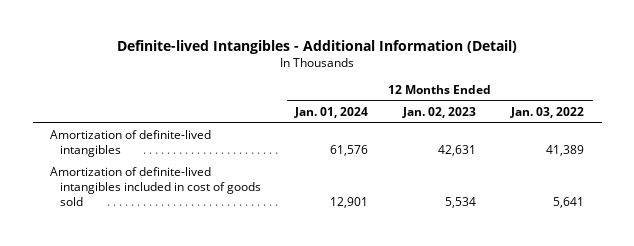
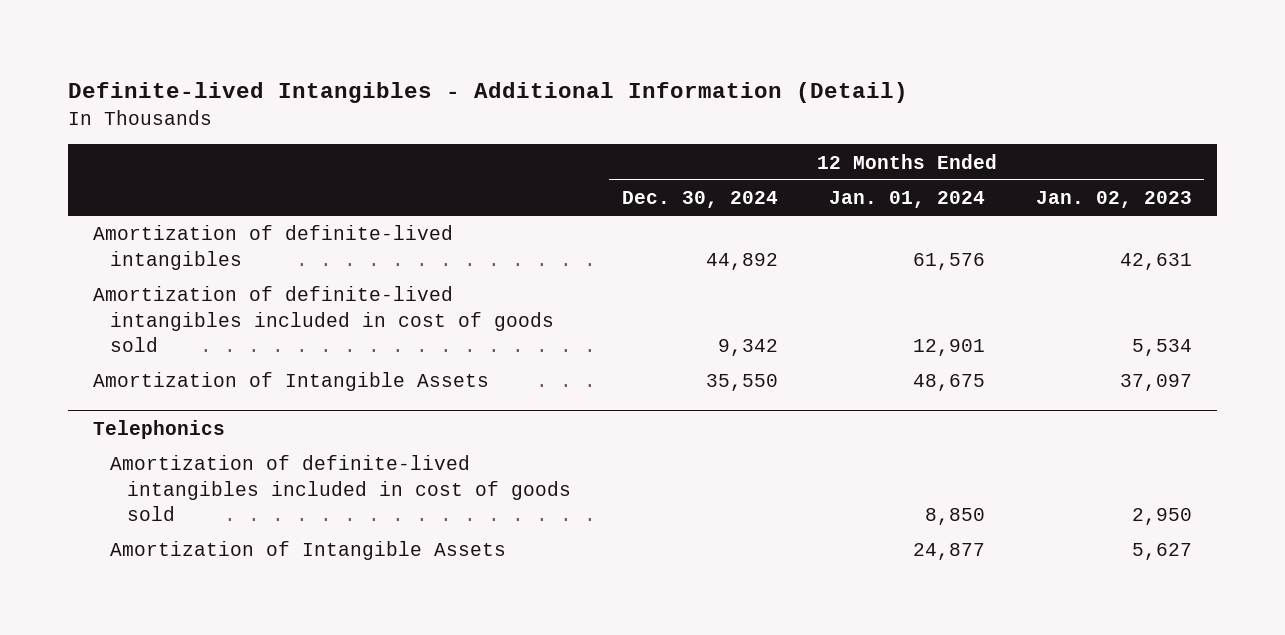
[510,106,585,118] Jan. 03, 2022 -> none
none -> [621,191,778,209] Dec. 30, 2024
none -> [93,372,490,392] Amortization of Intangible Assets
none -> [93,419,226,439] Telephonics
none -> [110,455,572,521] Amortization of definite-lived intangibles included in cost of goods sold
none -> [110,541,507,561] Amortization of Intangible Assets

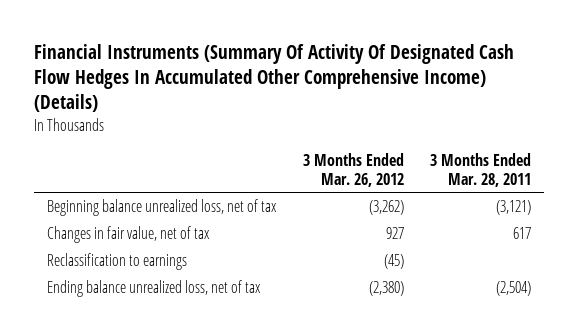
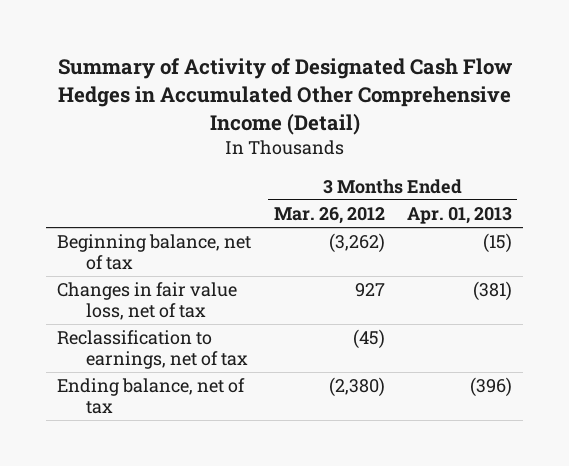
[34,43,515,112] Financial Instruments (Summary Of Activity Of Designated Cash Flow Hedges In Accumulated Other Comprehensive Income) (Details) -> [57,58,512,136] Summary of Activity of Designated Cash Flow Hedges in Accumulated Other Comprehensive Income (Detail)
[430,152,532,187] 3 Months Ended Mar. 28, 2011 -> none
none -> [406,207,512,225] Apr. 01, 2013
[47,199,278,217] Beginning balance unrealized loss, net of tax -> [57,234,252,270] Beginning balance, net of tax
[47,226,211,244] Changes in fair value, net of tax -> [57,282,238,320] Changes in fair value loss, net of tax
[47,253,188,271] Reclassification to earnings -> [57,330,249,369] Reclassification to earnings, net of tax
[47,280,262,298] Ending balance unrealized loss, net of tax -> [57,378,246,414] Ending balance, net of tax

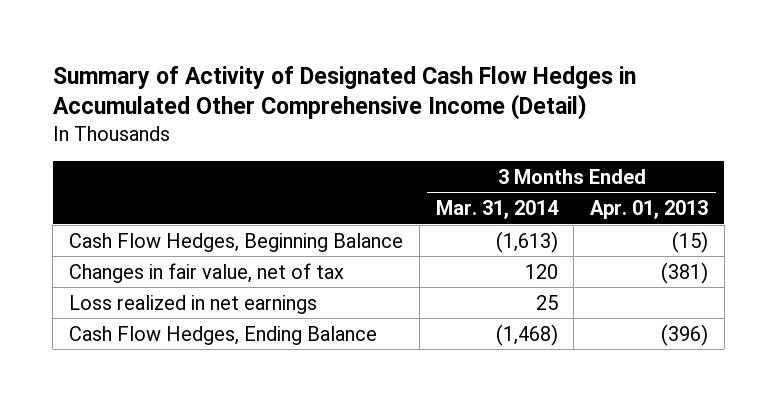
[273,207,385,225] Mar. 26, 2012 -> none
none -> [435,200,559,220] Mar. 31, 2014
[57,330,249,369] Reclassification to earnings, net of tax -> none
[57,234,252,270] Beginning balance, net of tax -> [69,232,404,252] Cash Flow Hedges, Beginning Balance
[57,282,238,320] Changes in fair value loss, net of tax -> [69,262,345,283] Changes in fair value, net of tax
none -> [69,294,318,314] Loss realized in net earnings
[57,378,246,414] Ending balance, net of tax -> [69,325,378,345] Cash Flow Hedges, Ending Balance

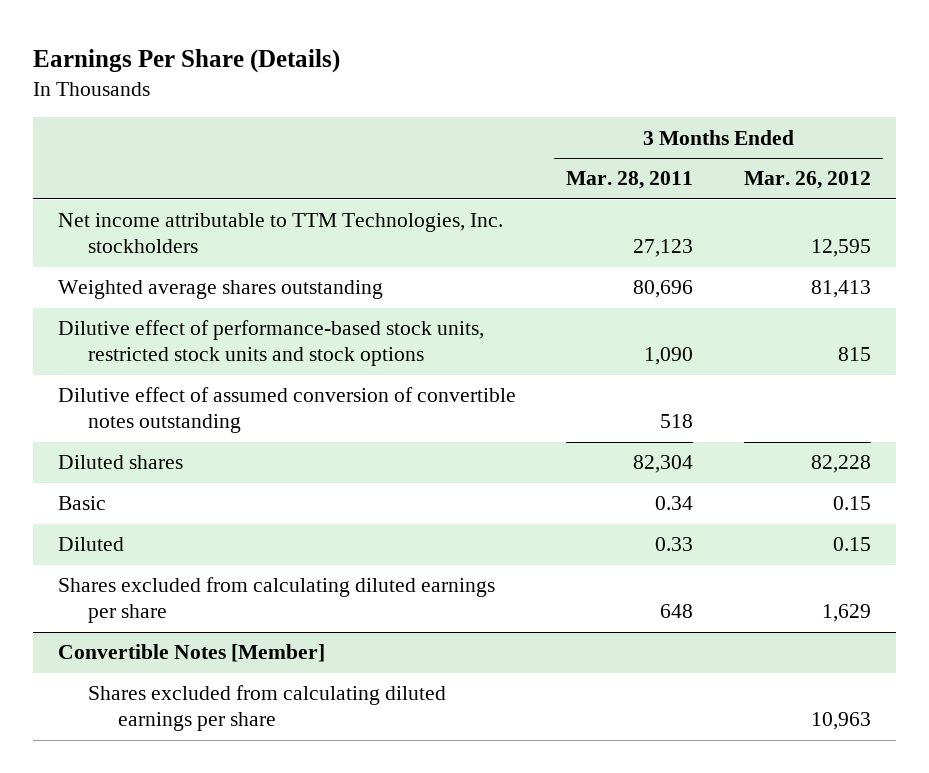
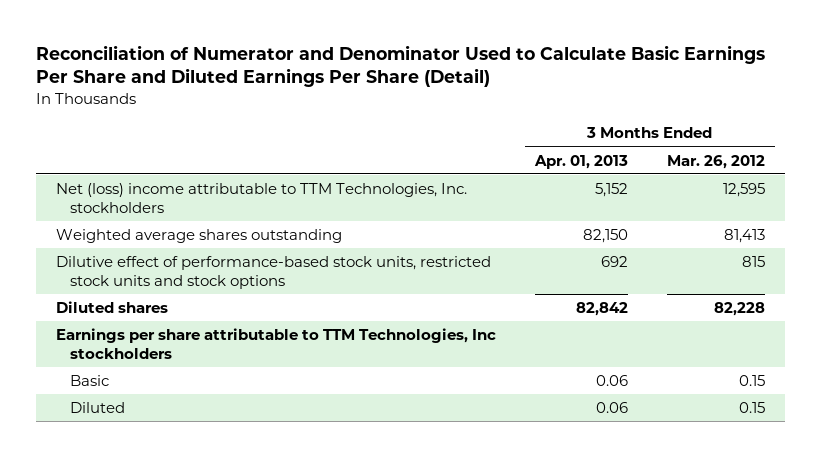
[33,48,341,73] Earnings Per Share (Details) -> [36,44,766,88] Reconciliation of Numerator and Denominator Used to Calculate Basic Earnings Per Share and Diluted Earnings Per Share (Detail)
[566,171,694,190] Mar. 28, 2011 -> none
none -> [534,154,629,169] Apr. 01, 2013
[58,213,504,254] Net income attributable to TTM Technologies, Inc. stockholders -> [55,183,467,213] Net (loss) income attributable to TTM Technologies, Inc. stockholders
[58,387,517,434] Dilutive effect of assumed conversion of convertible notes outstanding -> none
none -> [55,328,496,359] Earnings per share attributable to TTM Technologies, Inc stockholders
[58,577,496,624] Shares excluded from calculating diluted earnings per share -> none
[58,644,326,663] Convertible Notes [Member] -> none
[87,685,446,732] Shares excluded from calculating diluted earnings per share -> none

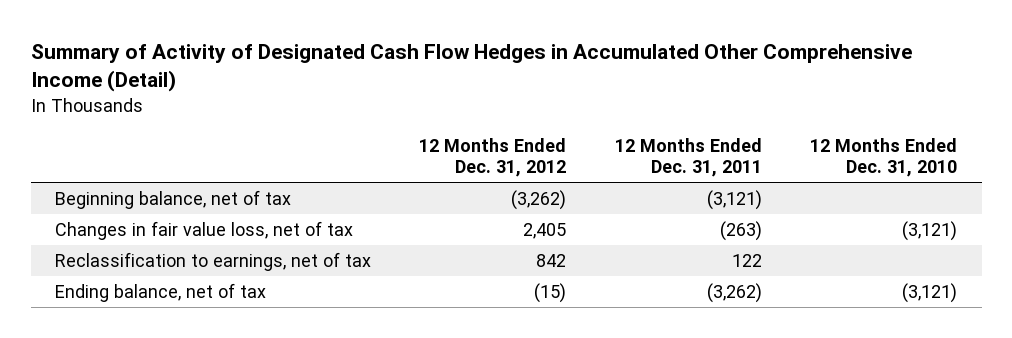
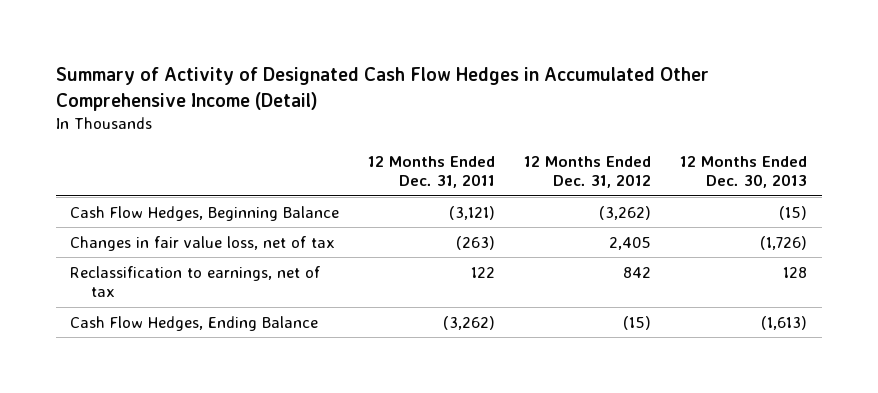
[810,137,958,178] 12 Months Ended Dec. 31, 2010 -> none
none -> [680,155,808,189] 12 Months Ended Dec. 30, 2013
[54,189,291,209] Beginning balance, net of tax -> [70,205,340,221] Cash Flow Hedges, Beginning Balance
[54,282,266,302] Ending balance, net of tax -> [70,315,319,331] Cash Flow Hedges, Ending Balance

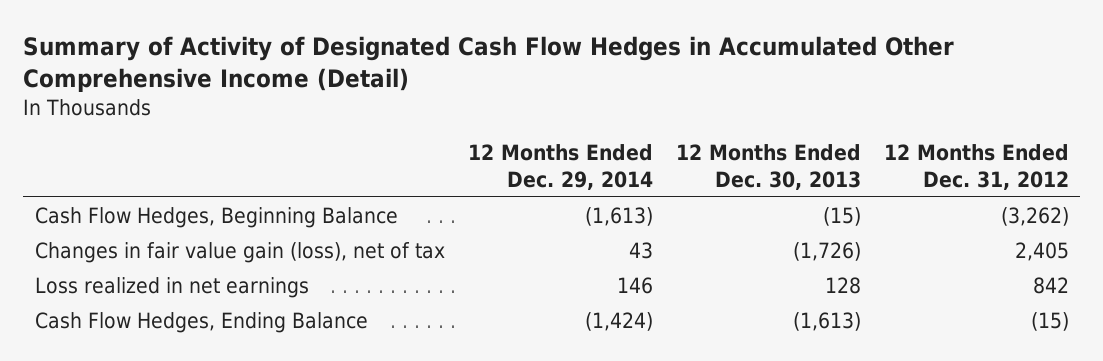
[368,155,496,189] 12 Months Ended Dec. 31, 2011 -> none
none -> [467,144,653,190] 12 Months Ended Dec. 29, 2014
[70,235,336,251] Changes in fair value loss, net of tax -> [34,242,445,264] Changes in fair value gain (loss), net of tax
[70,265,321,298] Reclassification to earnings, net of tax -> [34,277,309,299] Loss realized in net earnings

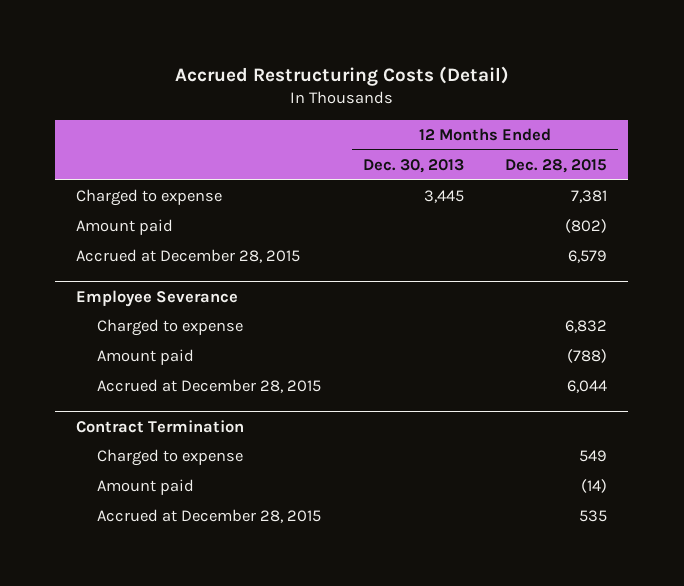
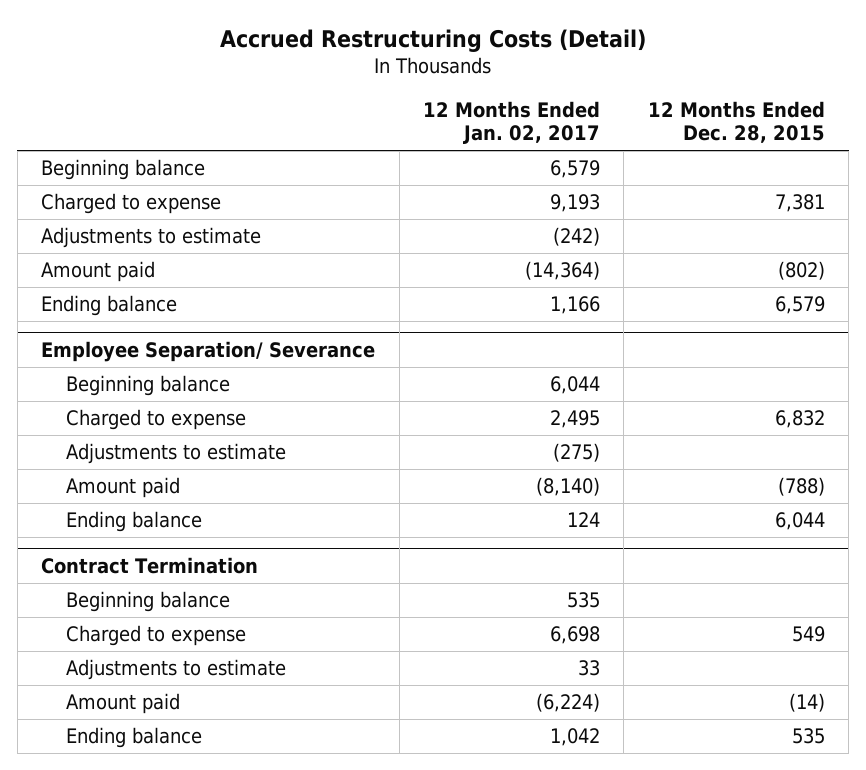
[362,159,464,174] Dec. 30, 2013 -> none
none -> [423,100,601,145] 12 Months Ended Jan. 02, 2017
none -> [41,159,206,181] Beginning balance
none -> [41,227,262,249] Adjustments to estimate
[76,249,301,264] Accrued at December 28, 2015 -> [41,295,178,317] Ending balance
[76,289,239,307] Employee Severance -> [41,340,376,362] Employee Separation/ Severance
none -> [65,375,230,397] Beginning balance
none -> [65,443,286,465] Adjustments to estimate
[96,379,321,394] Accrued at December 28, 2015 -> [65,511,202,533] Ending balance
none -> [65,591,230,613] Beginning balance
none -> [65,659,286,681] Adjustments to estimate
[96,509,321,524] Accrued at December 28, 2015 -> [65,727,202,749] Ending balance

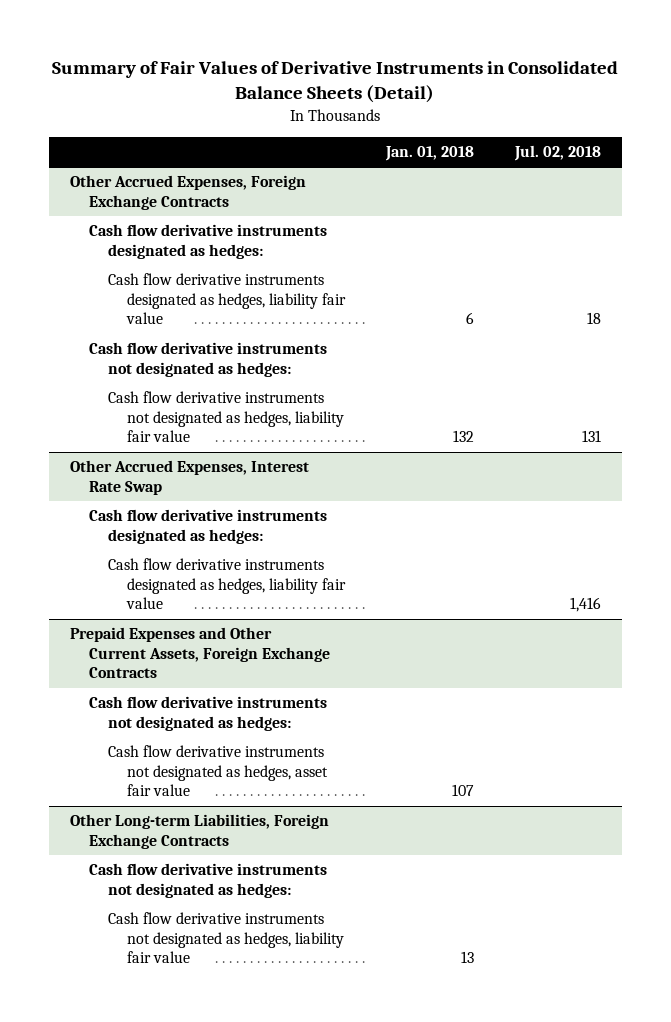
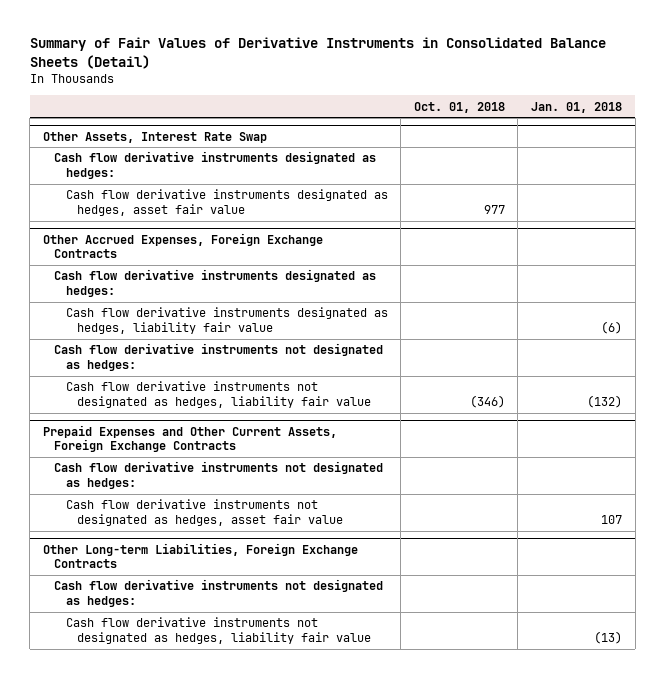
[513,144,601,161] Jul. 02, 2018 -> none
none -> [413,101,505,113] Oct. 01, 2018
none -> [42,131,267,143] Other Assets, Interest Rate Swap
none -> [54,151,377,180] Cash flow derivative instruments designated as hedges:
none -> [65,189,388,217] Cash flow derivative instruments designated as hedges, asset fair value
[465,312,474,325] 6 -> [600,321,622,335] (6)
[69,460,309,495] Other Accrued Expenses, Interest Rate Swap -> none
[88,509,327,544] Cash flow derivative instruments designated as hedges: -> none
[107,558,346,610] Cash flow derivative instruments designated as hedges, liability fair value -> none
[452,430,474,443] 132 -> [586,395,622,409] (132)
[460,951,474,964] 13 -> [593,631,622,645] (13)

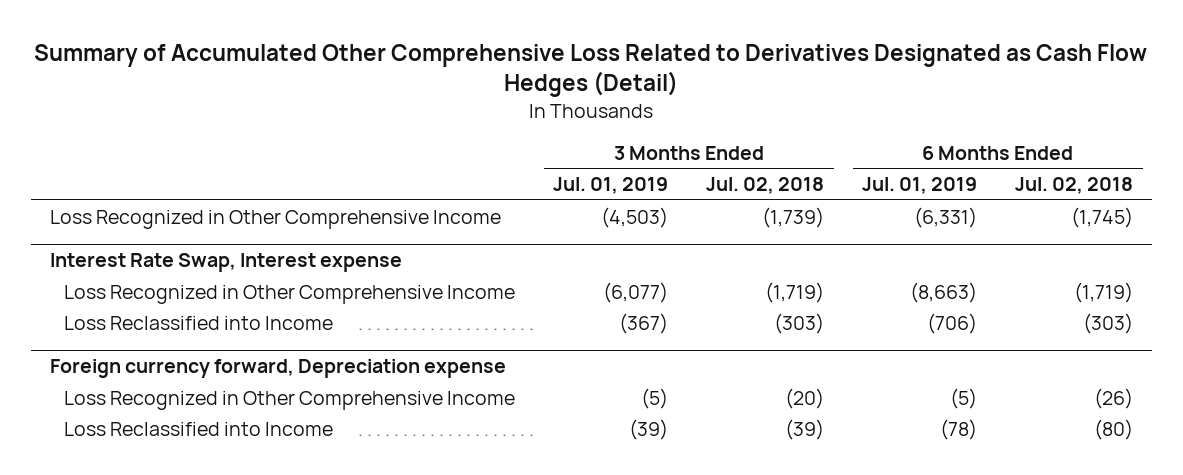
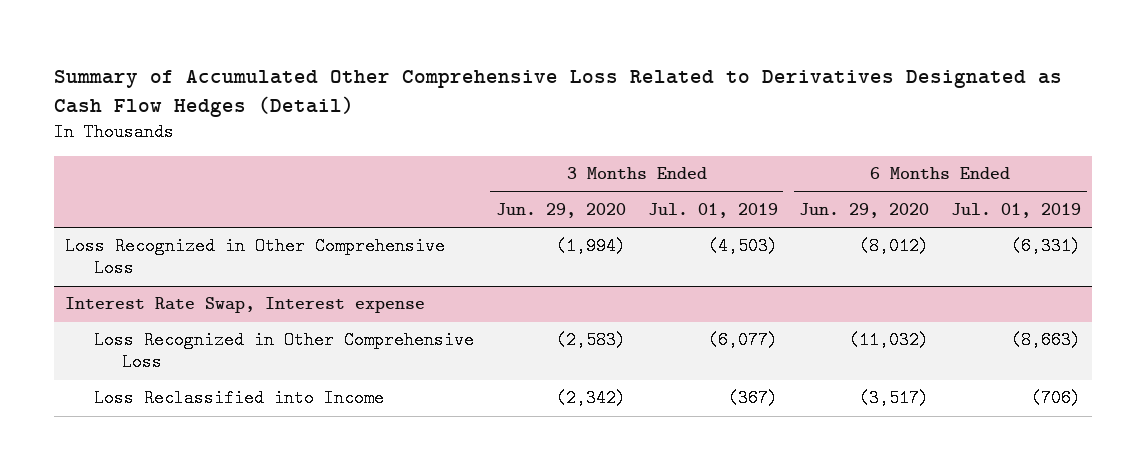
[706,177,825,195] Jul. 02, 2018 -> none
[1015,177,1134,195] Jul. 02, 2018 -> none
none -> [495,202,626,218] Jun. 29, 2020
none -> [799,202,930,218] Jun. 29, 2020
[49,209,501,229] Loss Recognized in Other Comprehensive Income -> [65,237,446,278] Loss Recognized in Other Comprehensive Loss
[63,284,515,304] Loss Recognized in Other Comprehensive Income -> [93,331,474,372] Loss Recognized in Other Comprehensive Loss
[49,359,506,379] Foreign currency forward, Depreciation expense -> none
[63,390,515,410] Loss Recognized in Other Comprehensive Income -> none
[63,421,333,436] Loss Reclassified into Income -> none

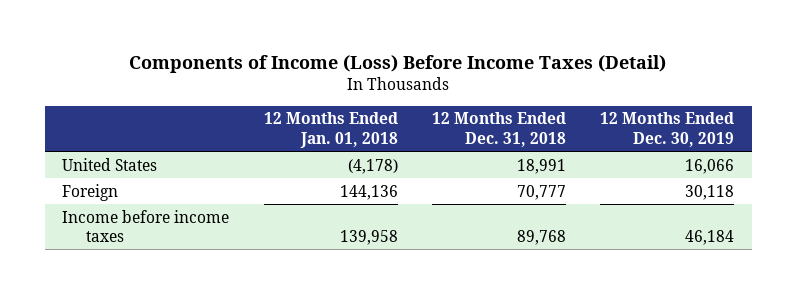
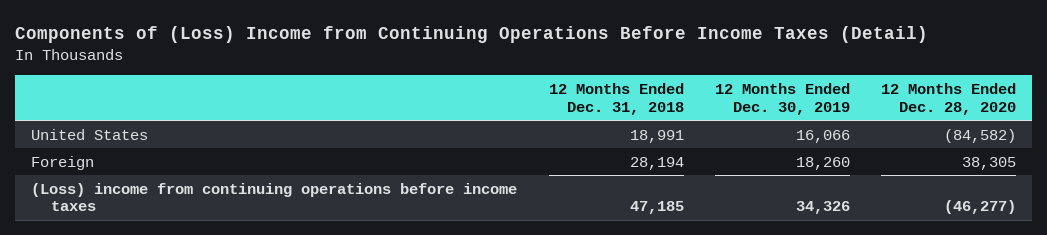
[129,55,667,74] Components of Income (Loss) Before Income Taxes (Detail) -> [15,26,929,44] Components of (Loss) Income from Continuing Operations Before Income Taxes (Detail)
[263,112,398,148] 12 Months Ended Jan. 01, 2018 -> none
none -> [881,82,1017,115] 12 Months Ended Dec. 28, 2020
[517,184,567,200] 70,777 -> [629,156,684,170] 28,194
[685,184,735,200] 30,118 -> [795,156,850,170] 18,260
[62,209,230,242] Income before income taxes -> [31,182,518,212] (Loss) income from continuing operations before income taxes
[517,229,567,245] 89,768 -> [629,201,684,215] 47,185
[685,229,735,245] 46,184 -> [795,201,850,215] 34,326

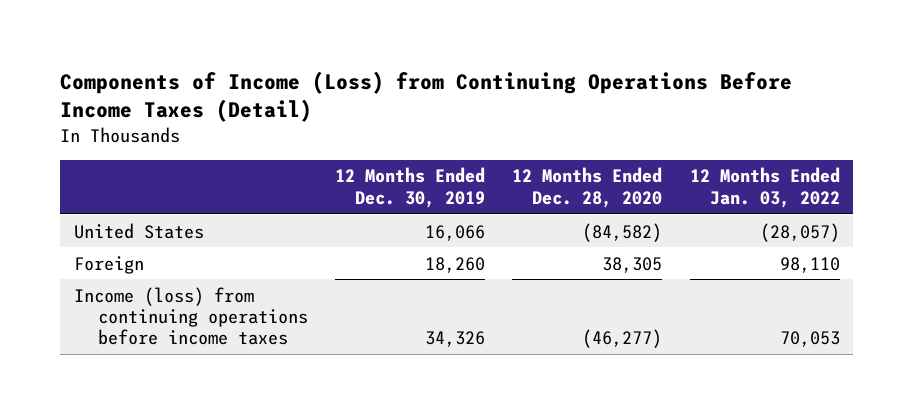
[15,26,929,44] Components of (Loss) Income from Continuing Operations Before Income Taxes (Detail) -> [60,70,793,123] Components of Income (Loss) from Continuing Operations Before Income Taxes (Detail)
[548,82,684,115] 12 Months Ended Dec. 31, 2018 -> none
none -> [689,167,840,208] 12 Months Ended Jan. 03, 2022
[31,182,518,212] (Loss) income from continuing operations before income taxes -> [74,286,309,346] Income (loss) from continuing operations before income taxes

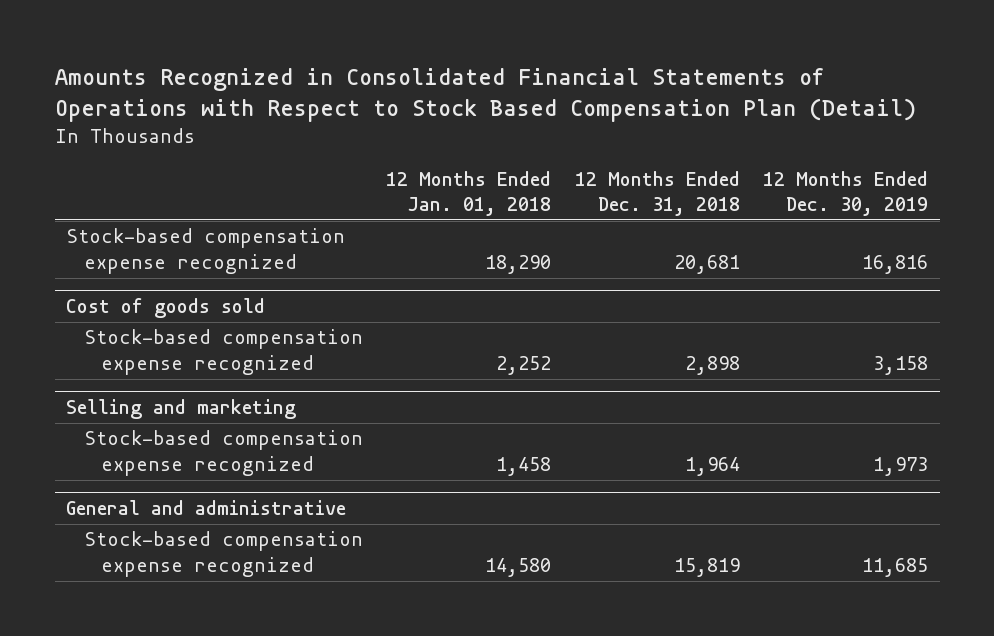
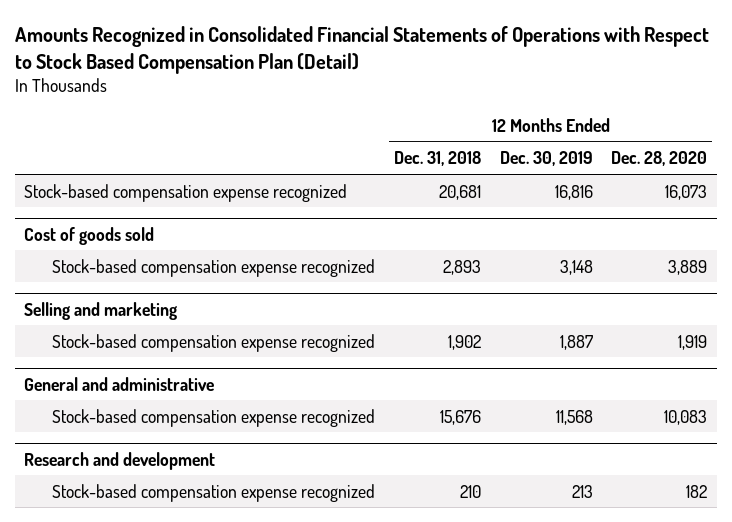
[386,170,552,217] 12 Months Ended Jan. 01, 2018 -> none
none -> [611,151,708,167] Dec. 28, 2020
[684,356,740,376] 2,898 -> [442,259,481,275] 2,893
[873,356,929,376] 3,158 -> [559,259,593,275] 3,148
[684,457,740,477] 1,964 -> [447,334,481,350] 1,902
[873,457,929,477] 1,973 -> [559,334,593,350] 1,887
[673,558,740,578] 15,819 -> [439,409,481,425] 15,676
[862,558,929,578] 11,685 -> [555,409,593,425] 11,568
none -> [24,451,216,470] Research and development
none -> [51,483,375,502] Stock-based compensation expense recognized

